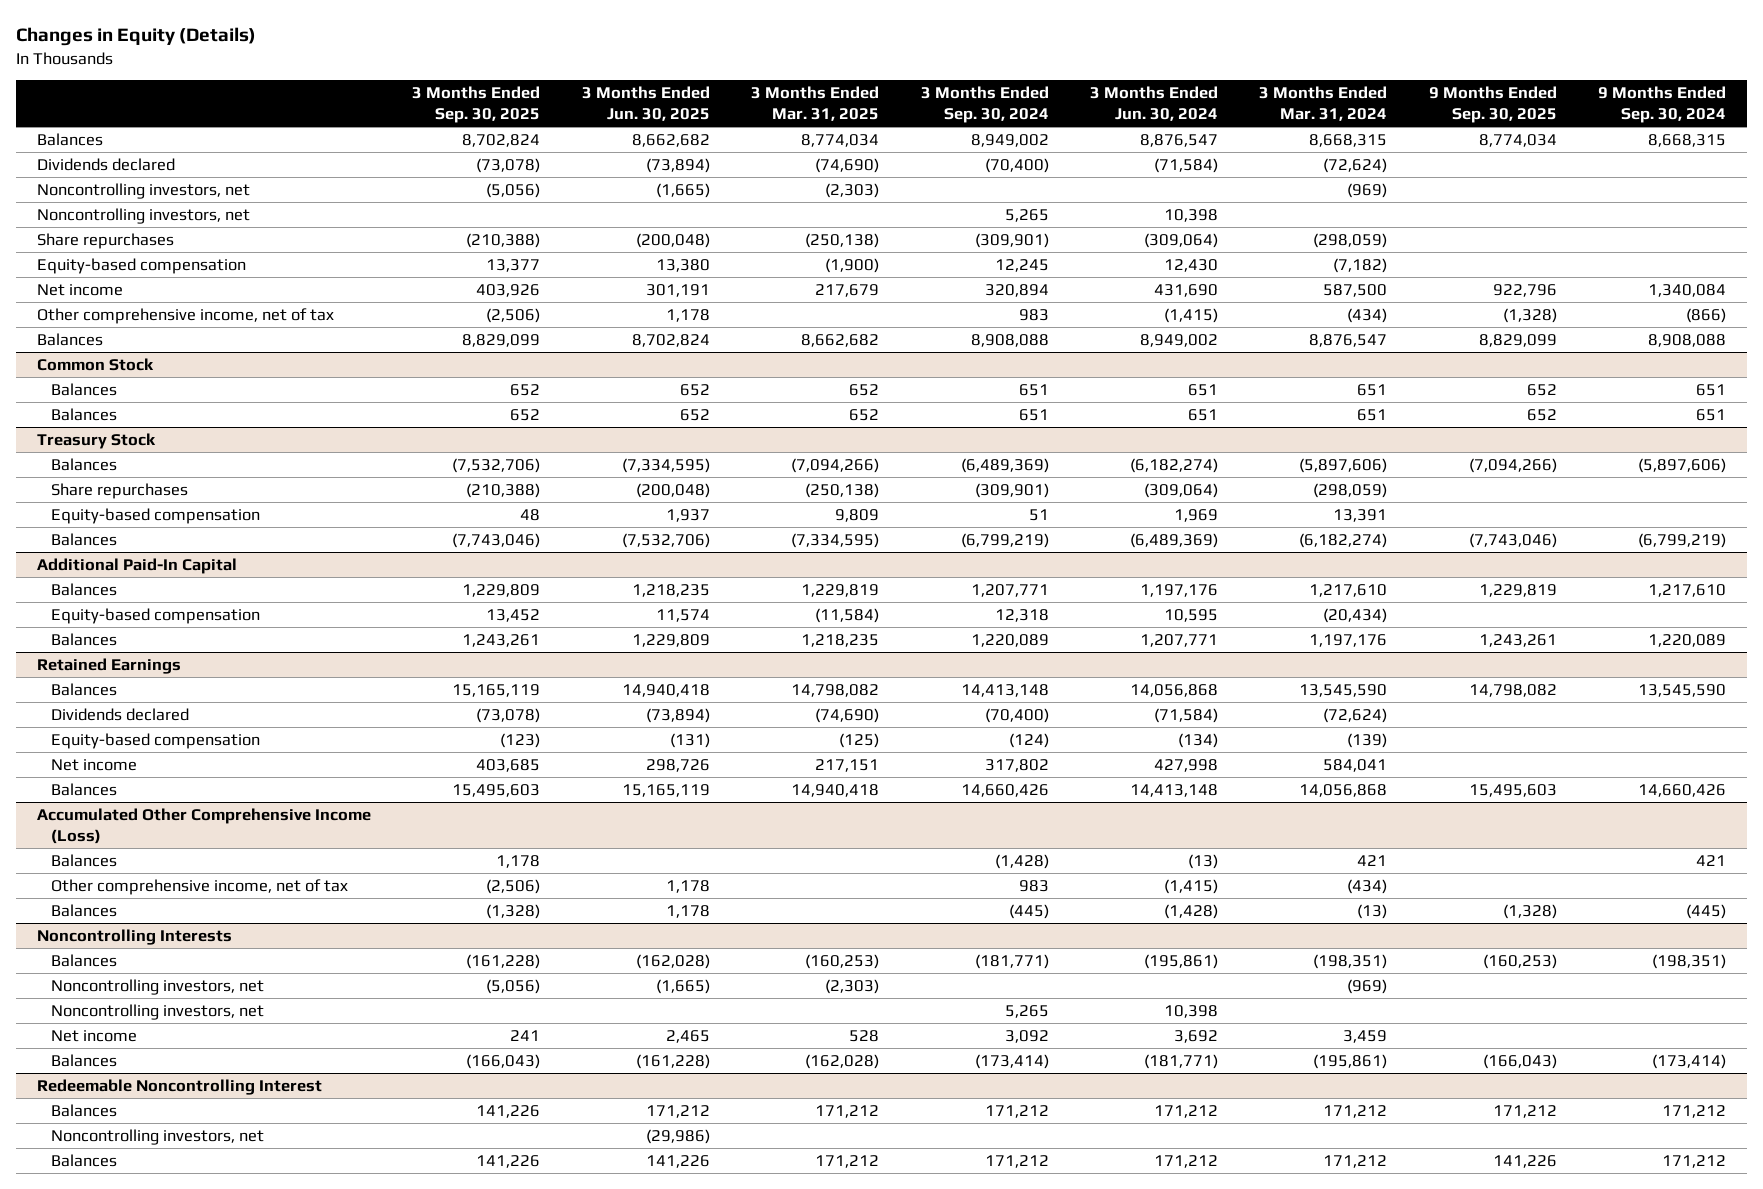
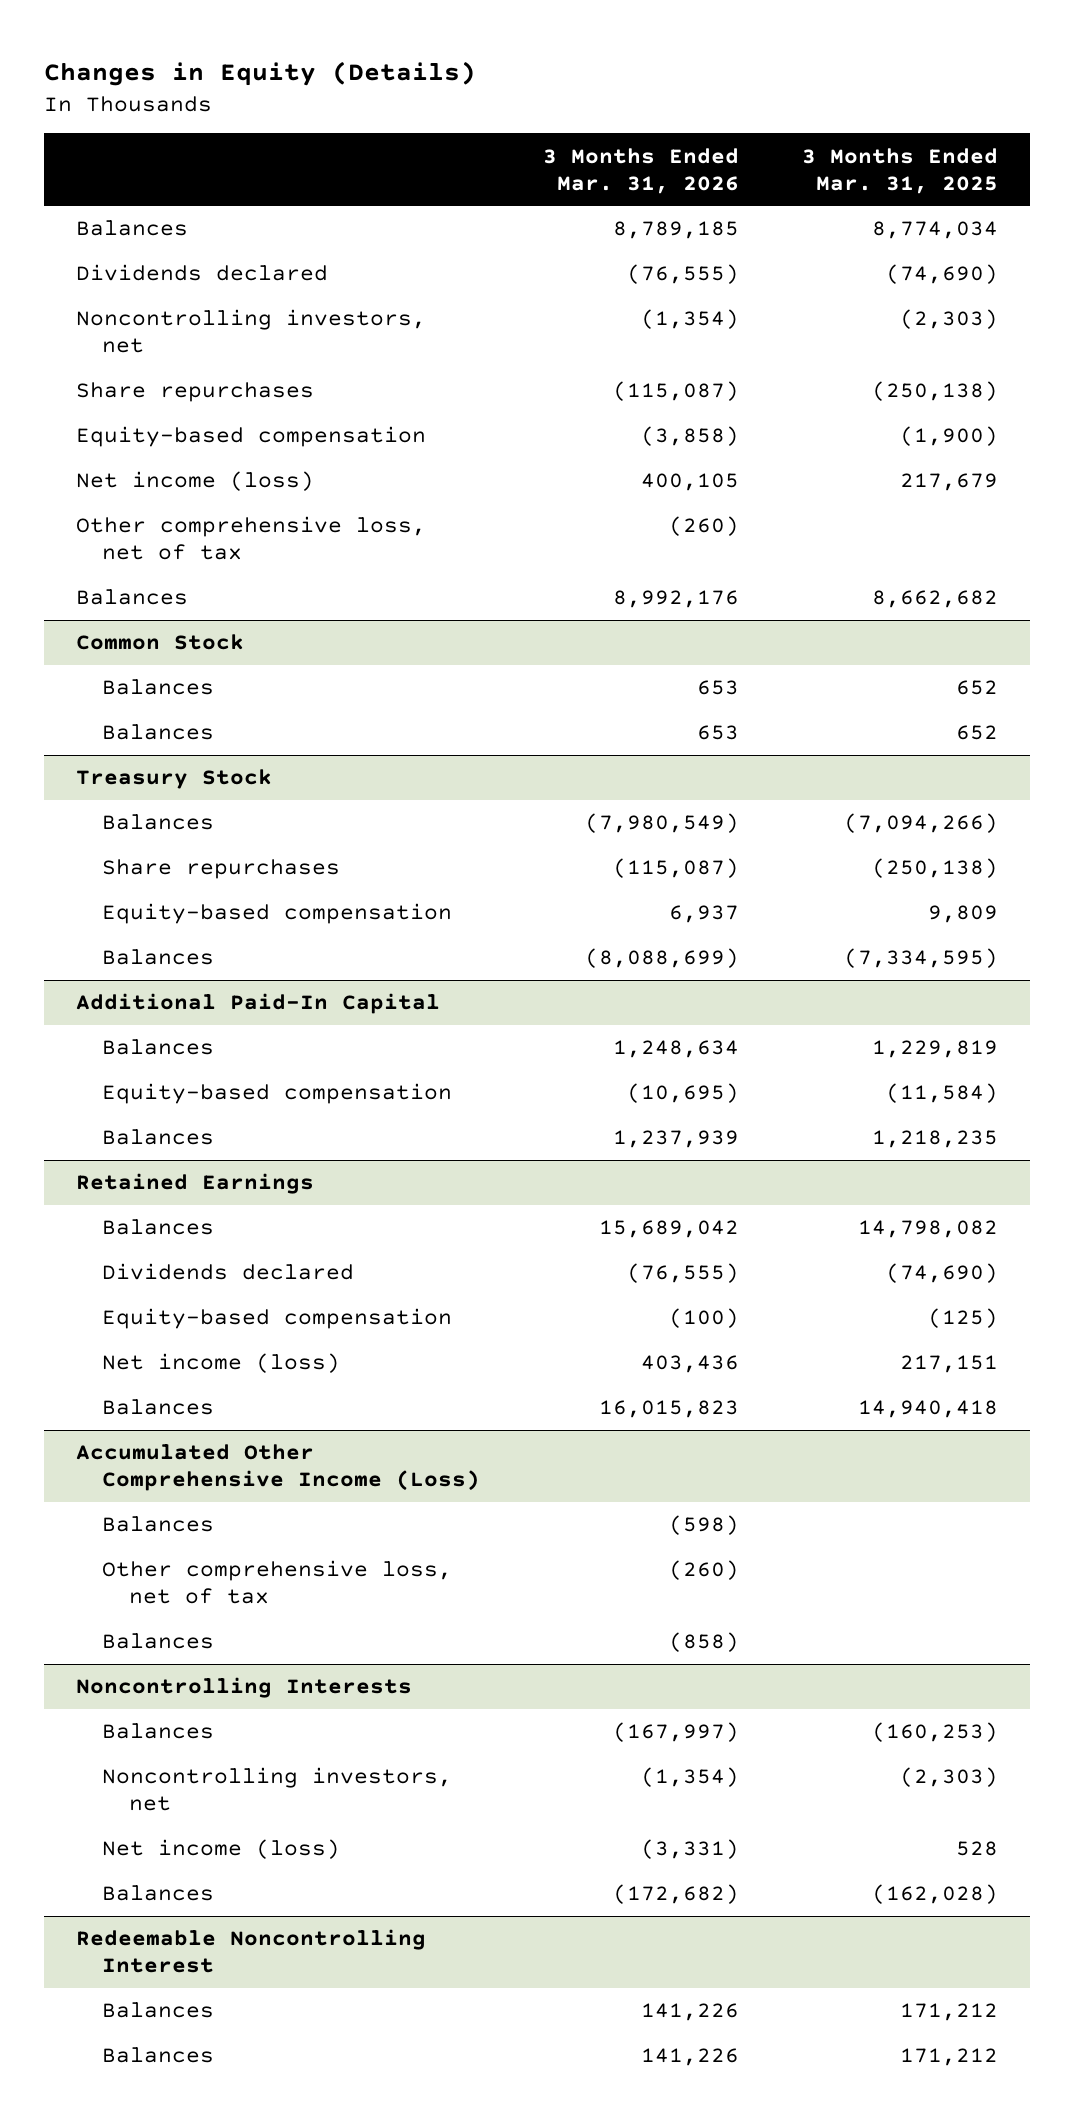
[412,86,541,123] 3 Months Ended Sep. 30, 2025 -> none
[581,86,710,121] 3 Months Ended Jun. 30, 2025 -> none
[920,86,1049,123] 3 Months Ended Sep. 30, 2024 -> none
[1090,86,1219,121] 3 Months Ended Jun. 30, 2024 -> none
[1259,86,1388,121] 3 Months Ended Mar. 31, 2024 -> none
[1428,86,1557,123] 9 Months Ended Sep. 30, 2025 -> none
[1598,86,1727,123] 9 Months Ended Sep. 30, 2024 -> none
none -> [543,147,740,194] 3 Months Ended Mar. 31, 2026
[36,207,250,224] Noncontrolling investors, net -> none
[36,283,123,296] Net income -> [75,471,314,492] Net income (loss)
[36,307,334,324] Other comprehensive income, net of tax -> [75,516,426,561] Other comprehensive loss, net of tax
[51,758,138,771] Net income -> [102,1353,341,1374] Net income (loss)
[51,878,349,895] Other comprehensive income, net of tax -> [102,1560,453,1605] Other comprehensive loss, net of tax
[51,1003,265,1020] Noncontrolling investors, net -> none
[51,1029,138,1042] Net income -> [102,1839,341,1860] Net income (loss)
[51,1128,265,1145] Noncontrolling investors, net -> none

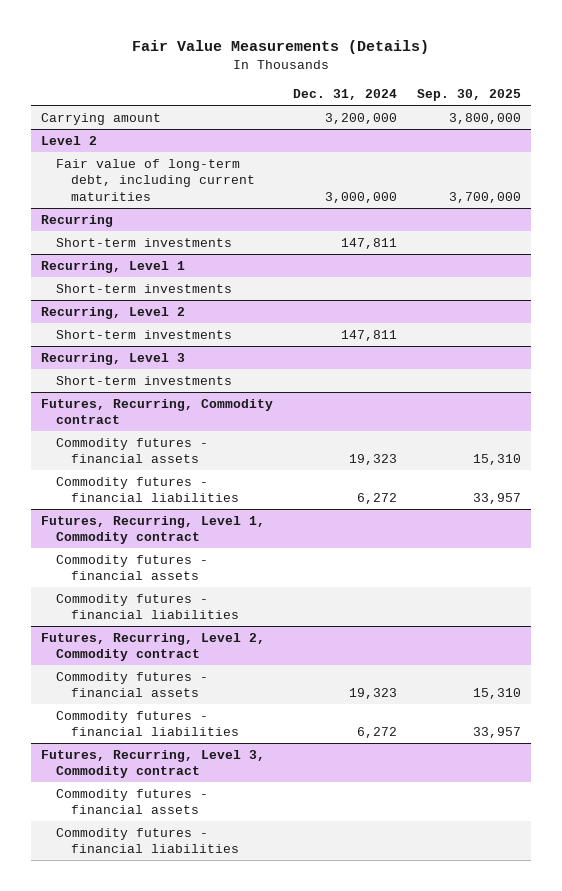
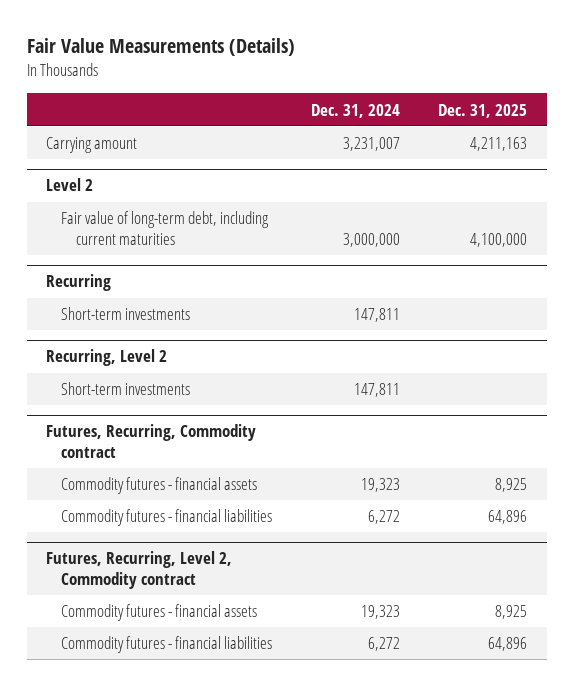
[417,89,522,102] Sep. 30, 2025 -> none
none -> [438,103,528,118] Dec. 31, 2025
[325,112,398,124] 3,200,000 -> [342,137,400,152] 3,231,007
[40,260,185,273] Recurring, Level 1 -> none
[55,283,232,293] Short-term investments -> none
[40,352,185,365] Recurring, Level 3 -> none
[55,375,232,385] Short-term investments -> none
[40,515,265,545] Futures, Recurring, Level 1, Commodity contract -> none
[55,554,208,581] Commodity futures - financial assets -> none
[55,593,239,620] Commodity futures - financial liabilities -> none
[40,749,265,779] Futures, Recurring, Level 3, Commodity contract -> none
[55,788,208,815] Commodity futures - financial assets -> none
[55,827,239,854] Commodity futures - financial liabilities -> none

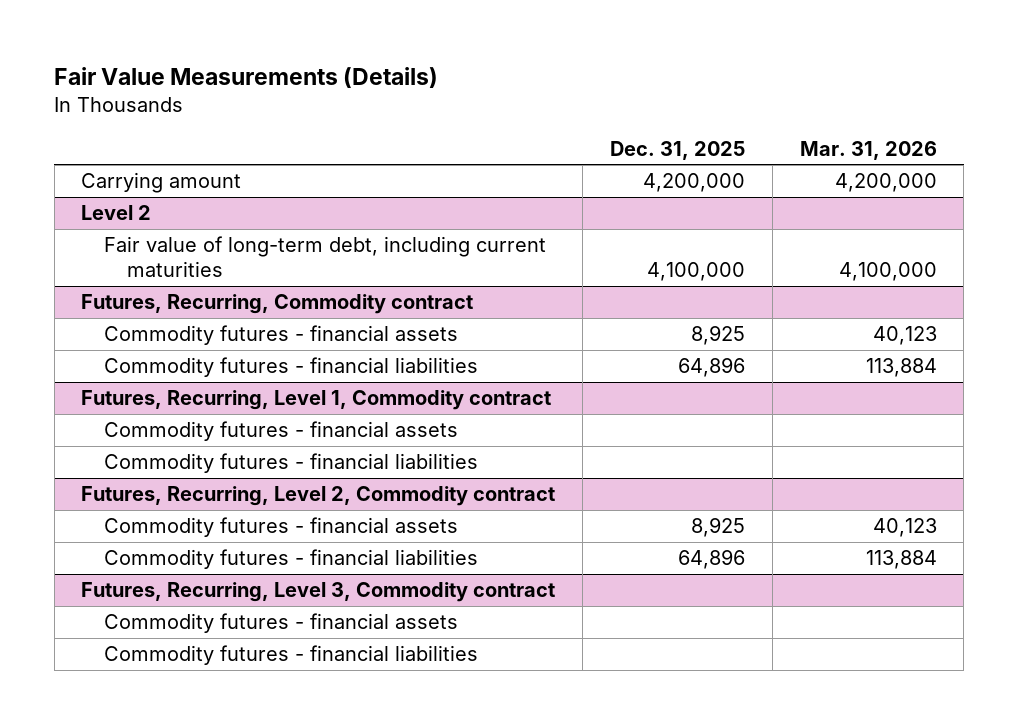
[310,103,400,118] Dec. 31, 2024 -> none
none -> [799,140,937,160] Mar. 31, 2026
[470,137,528,152] 4,211,163 -> [643,173,746,193] 4,200,000
[46,274,112,292] Recurring -> none
[61,307,191,321] Short-term investments -> none
[46,349,168,367] Recurring, Level 2 -> none
[61,382,191,396] Short-term investments -> none
none -> [81,390,552,411] Futures, Recurring, Level 1, Commodity contract
none -> [104,421,459,442] Commodity futures - financial assets
none -> [104,453,479,474] Commodity futures - financial liabilities
none -> [81,582,556,603] Futures, Recurring, Level 3, Commodity contract
none -> [104,613,459,634] Commodity futures - financial assets
none -> [104,645,479,666] Commodity futures - financial liabilities

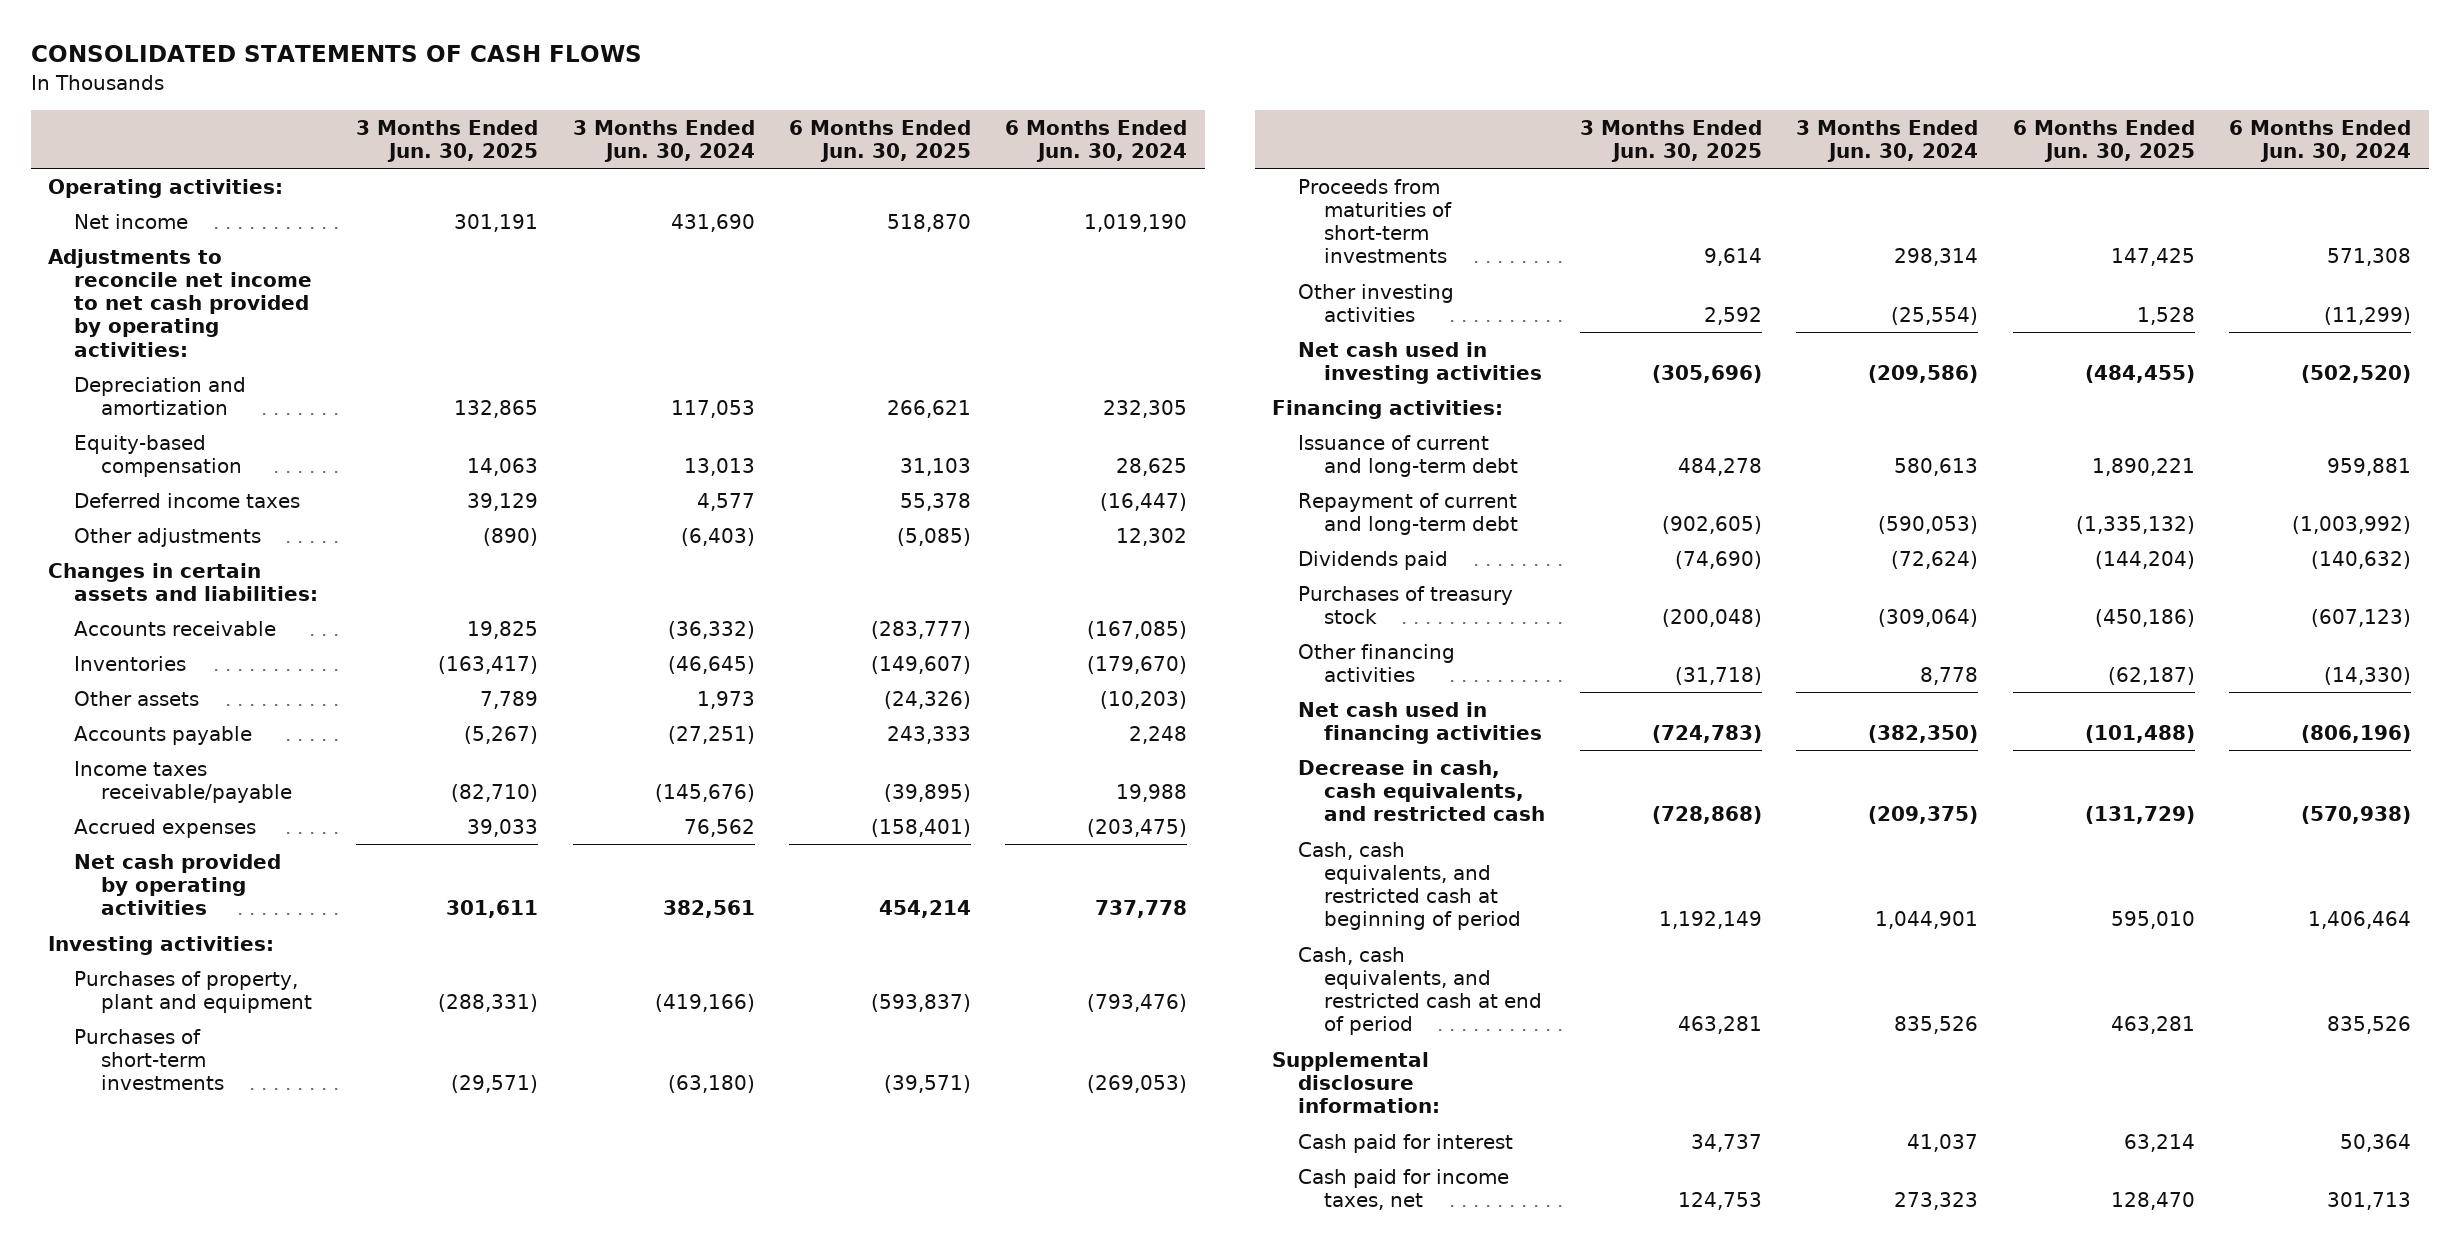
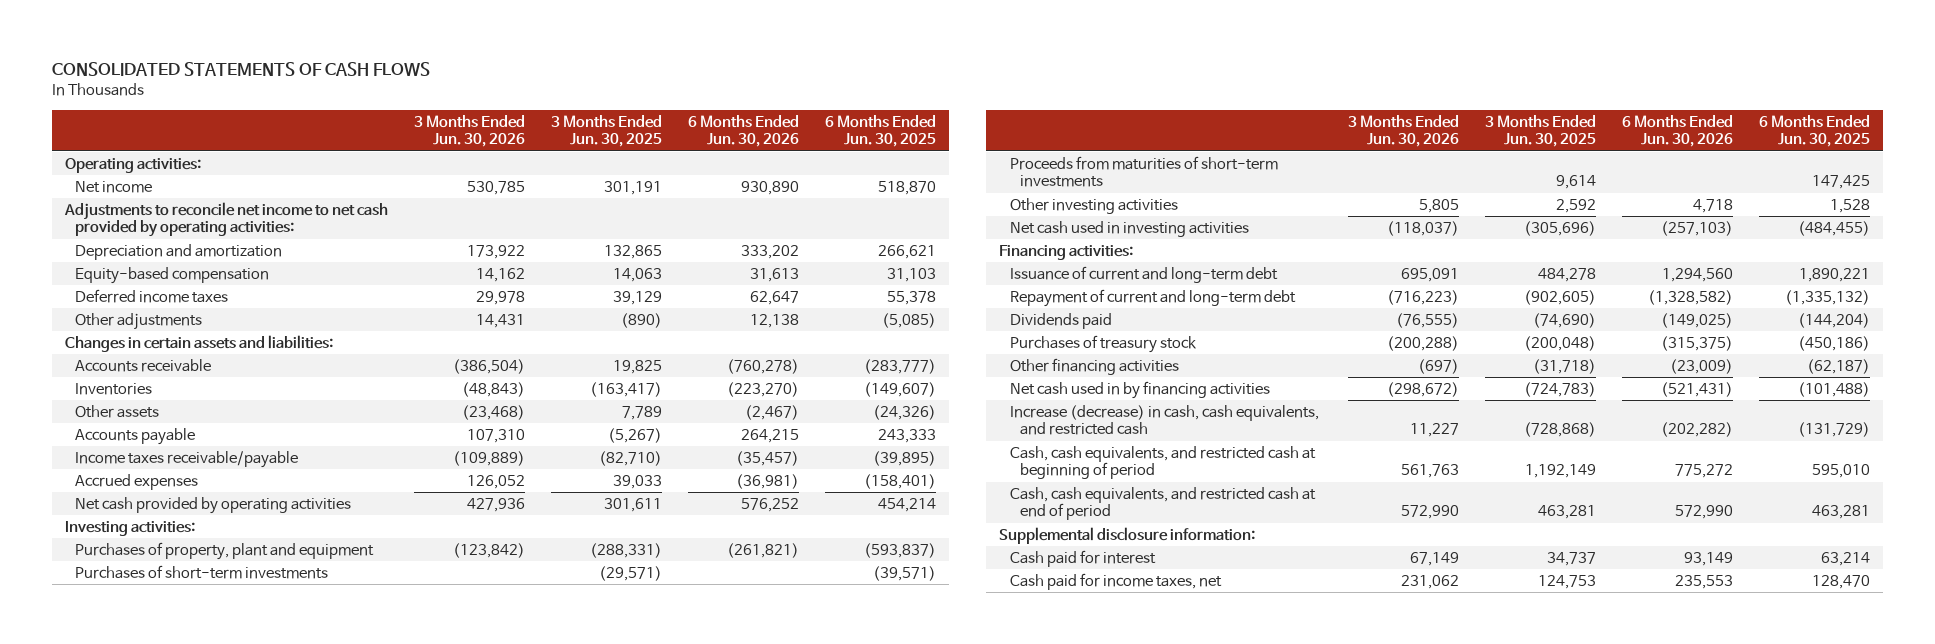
[572,119,755,162] 3 Months Ended Jun. 30, 2024 -> none
[1005,119,1188,162] 6 Months Ended Jun. 30, 2024 -> none
none -> [413,114,525,148] 3 Months Ended Jun. 30, 2026
none -> [687,114,799,148] 6 Months Ended Jun. 30, 2026
[1298,701,1543,745] Net cash used in financing activities -> [1009,381,1270,400] Net cash used in by financing activities
[1298,759,1546,822] Decrease in cash, cash equivalents, and restricted cash -> [1009,405,1319,436] Increase (decrease) in cash, cash equivalents, and restricted cash

